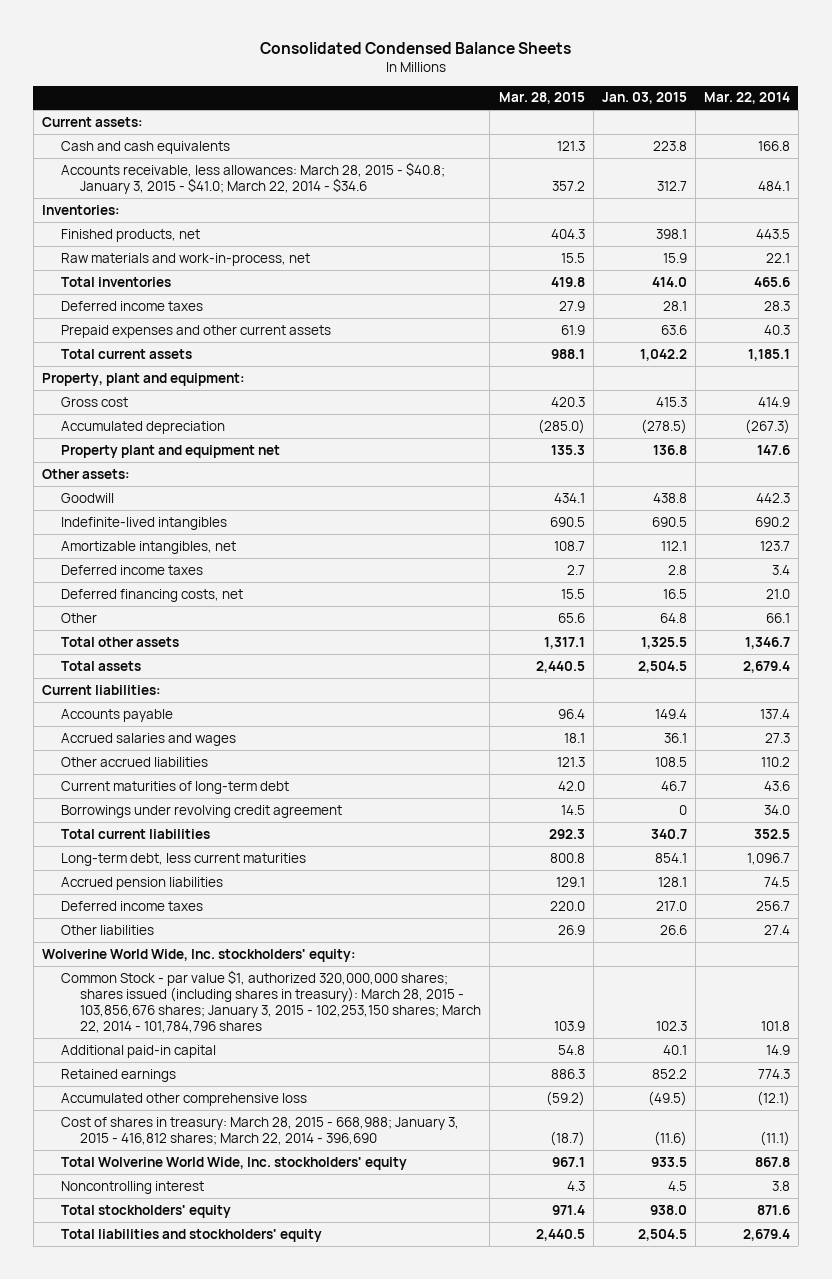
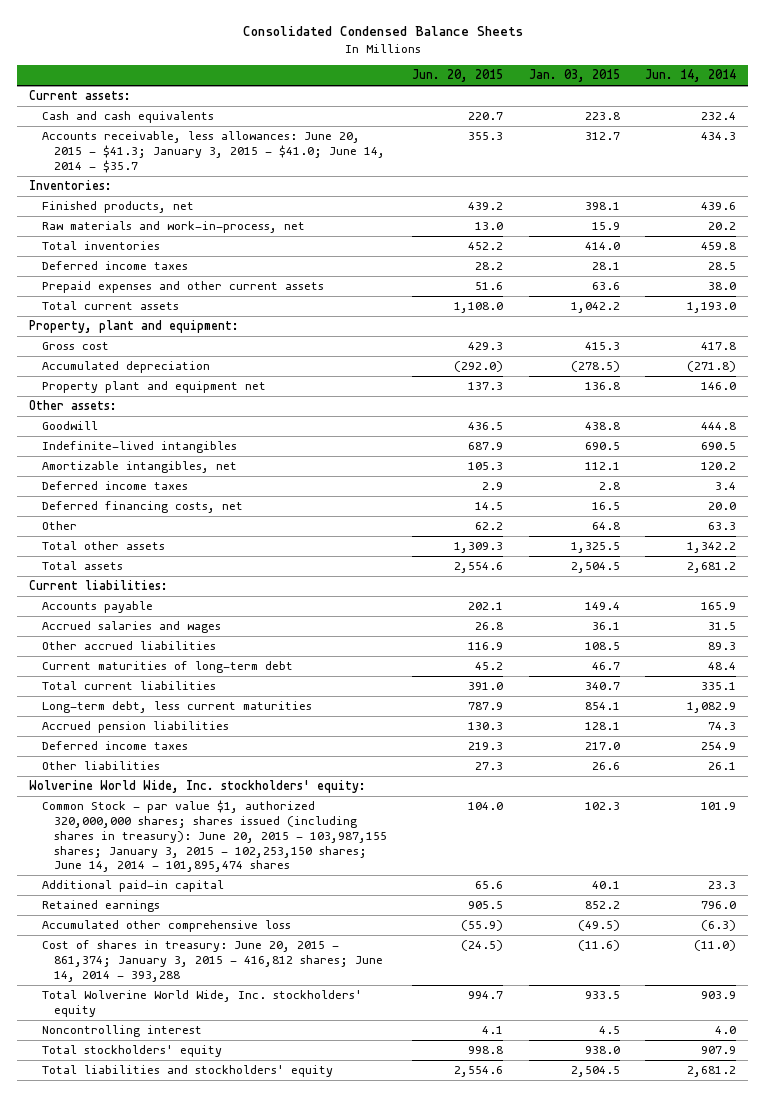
[498,92,585,105] Mar. 28, 2015 -> none
[703,92,790,105] Mar. 22, 2014 -> none
none -> [412,69,504,83] Jun. 20, 2015
none -> [644,69,736,83] Jun. 14, 2014
[61,161,446,194] Accounts receivable, less allowances: March 28, 2015 - $40.8; January 3, 2015 - $41.0; March 22, 2014 - $34.6 -> [41,131,386,173] Accounts receivable, less allowances: June 20, 2015 - $41.3; January 3, 2015 - $41.0; June 14, 2014 - $35.7
[61,804,343,818] Borrowings under revolving credit agreement -> none
[61,969,482,1033] Common Stock - par value $1, authorized 320,000,000 shares; shares issued (including shares in treasury): March 28, 2015 - 103,856,676 shares; January 3, 2015 - 102,253,150 shares; March 22, 2014 - 101,784,796 shares -> [41,800,388,873] Common Stock - par value $1, authorized 320,000,000 shares; shares issued (including shares in treasury): June 20, 2015 - 103,987,155 shares; January 3, 2015 - 102,253,150 shares; June 14, 2014 - 101,895,474 shares
[61,1116,460,1145] Cost of shares in treasury: March 28, 2015 - 668,988; January 3, 2015 - 416,812 shares; March 22, 2014 - 396,690 -> [41,940,384,982] Cost of shares in treasury: June 20, 2015 - 861,374; January 3, 2015 - 416,812 shares; June 14, 2014 - 393,288

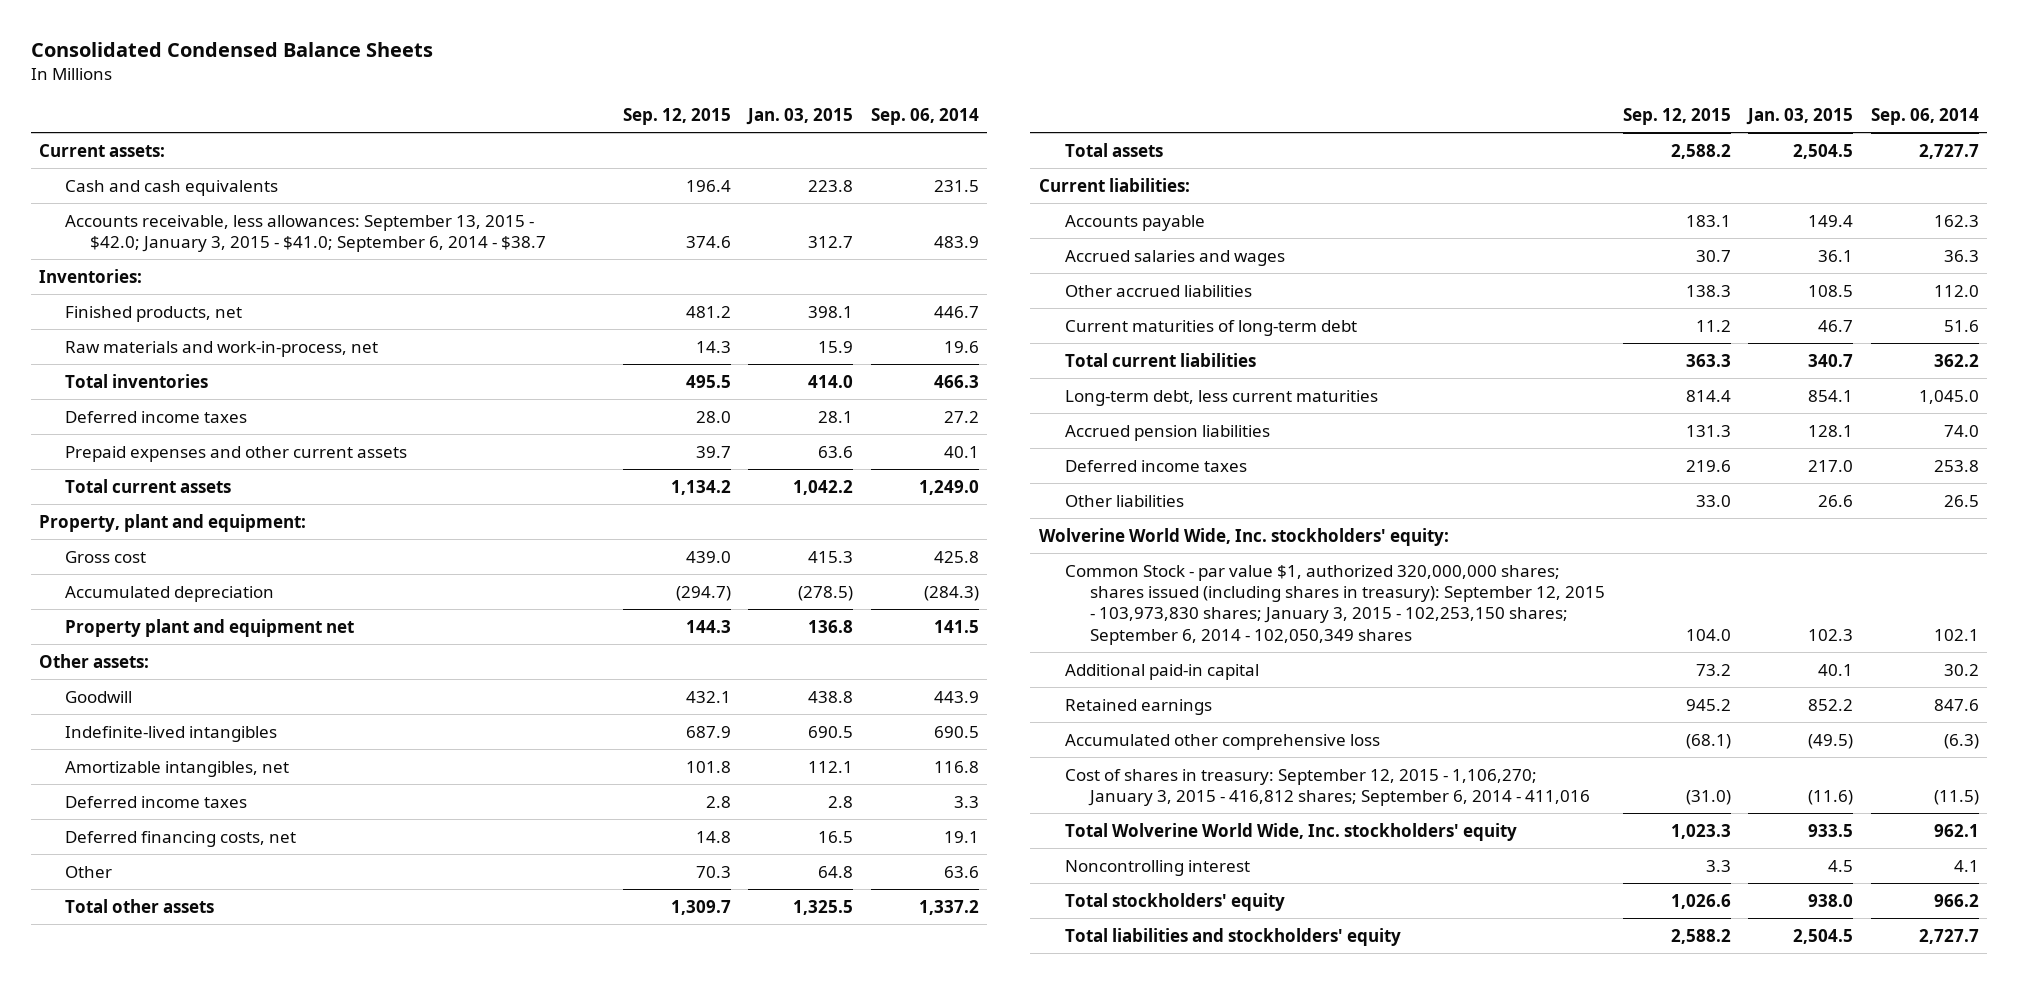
[412,69,504,83] Jun. 20, 2015 -> none
[644,69,736,83] Jun. 14, 2014 -> none
none -> [622,108,731,126] Sep. 12, 2015
none -> [870,108,979,126] Sep. 06, 2014
[41,131,386,173] Accounts receivable, less allowances: June 20, 2015 - $41.3; January 3, 2015 - $41.0; June 14, 2014 - $35.7 -> [64,214,547,252] Accounts receivable, less allowances: September 13, 2015 - $42.0; January 3, 2015 - $41.0; September 6, 2014 - $38.7
[41,800,388,873] Common Stock - par value $1, authorized 320,000,000 shares; shares issued (including shares in treasury): June 20, 2015 - 103,987,155 shares; January 3, 2015 - 102,253,150 shares; June 14, 2014 - 101,895,474 shares -> [1064,564,1606,645] Common Stock - par value $1, authorized 320,000,000 shares; shares issued (including shares in treasury): September 12, 2015 - 103,973,830 shares; January 3, 2015 - 102,253,150 shares; September 6, 2014 - 102,050,349 shares
[41,940,384,982] Cost of shares in treasury: June 20, 2015 - 861,374; January 3, 2015 - 416,812 shares; June 14, 2014 - 393,288 -> [1064,768,1591,806] Cost of shares in treasury: September 12, 2015 - 1,106,270; January 3, 2015 - 416,812 shares; September 6, 2014 - 411,016

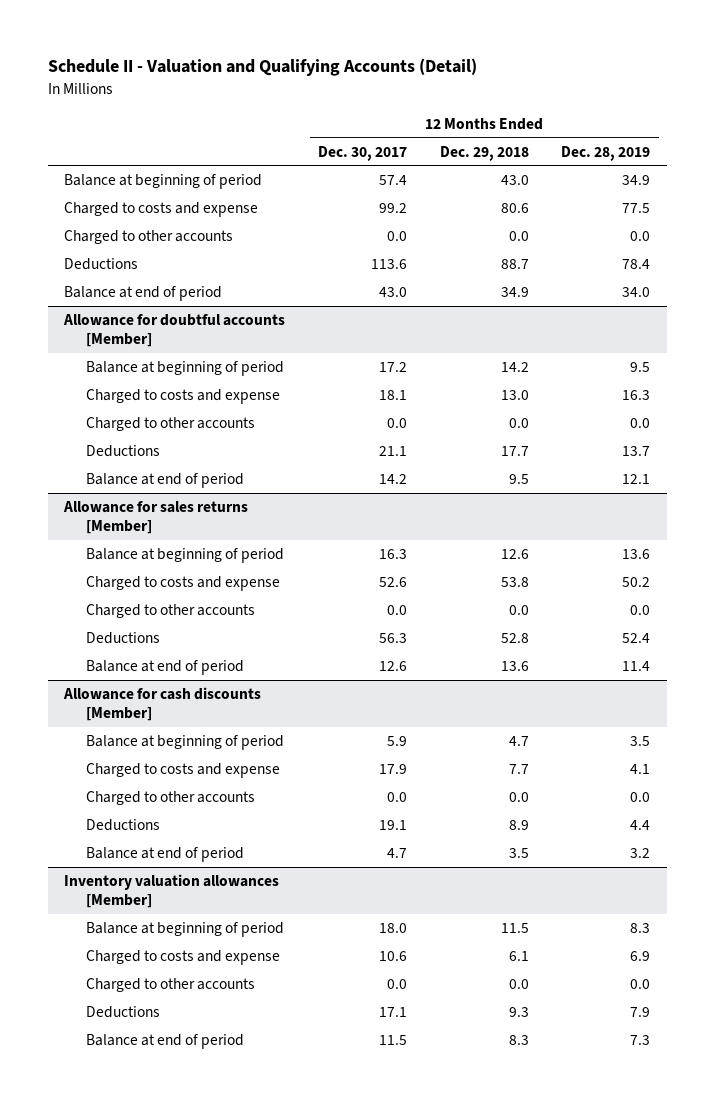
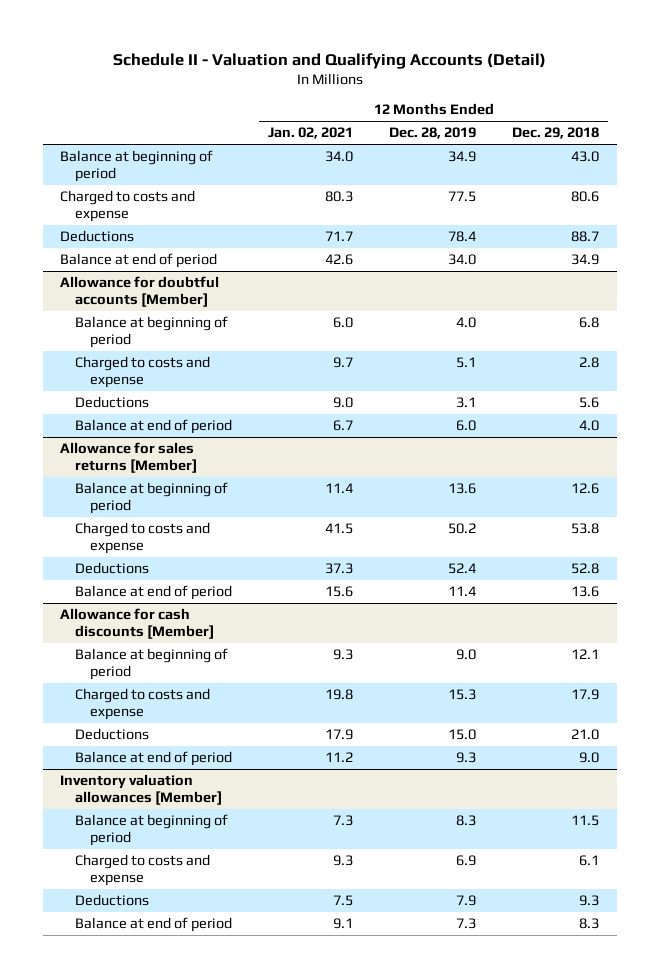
[318,145,408,161] Dec. 30, 2017 -> none
none -> [268,127,354,140] Jan. 02, 2021
[64,230,234,245] Charged to other accounts -> none
[86,417,256,432] Charged to other accounts -> none
[500,362,529,373] 14.2 -> [578,317,599,329] 6.8
[630,362,651,373] 9.5 -> [456,317,477,329] 4.0
[500,390,529,401] 13.0 -> [578,357,599,369] 2.8
[622,390,651,401] 16.3 -> [456,357,477,369] 5.1
[500,446,529,457] 17.7 -> [578,397,599,409] 5.6
[622,446,651,457] 13.7 -> [456,397,477,409] 3.1
[508,474,529,485] 9.5 -> [578,420,599,432] 4.0
[622,474,651,485] 12.1 -> [456,420,477,432] 6.0
[86,604,256,619] Charged to other accounts -> none
[86,791,256,806] Charged to other accounts -> none
[508,736,529,747] 4.7 -> [570,649,599,660] 12.1
[630,736,651,747] 3.5 -> [456,649,477,661] 9.0
[508,764,529,775] 7.7 -> [570,689,599,701] 17.9
[630,764,651,775] 4.1 -> [448,689,477,701] 15.3
[508,820,529,831] 8.9 -> [570,729,599,741] 21.0
[630,820,651,831] 4.4 -> [448,729,477,741] 15.0
[508,848,529,859] 3.5 -> [578,752,599,764] 9.0
[630,848,651,859] 3.2 -> [456,752,477,764] 9.3
[86,978,256,993] Charged to other accounts -> none

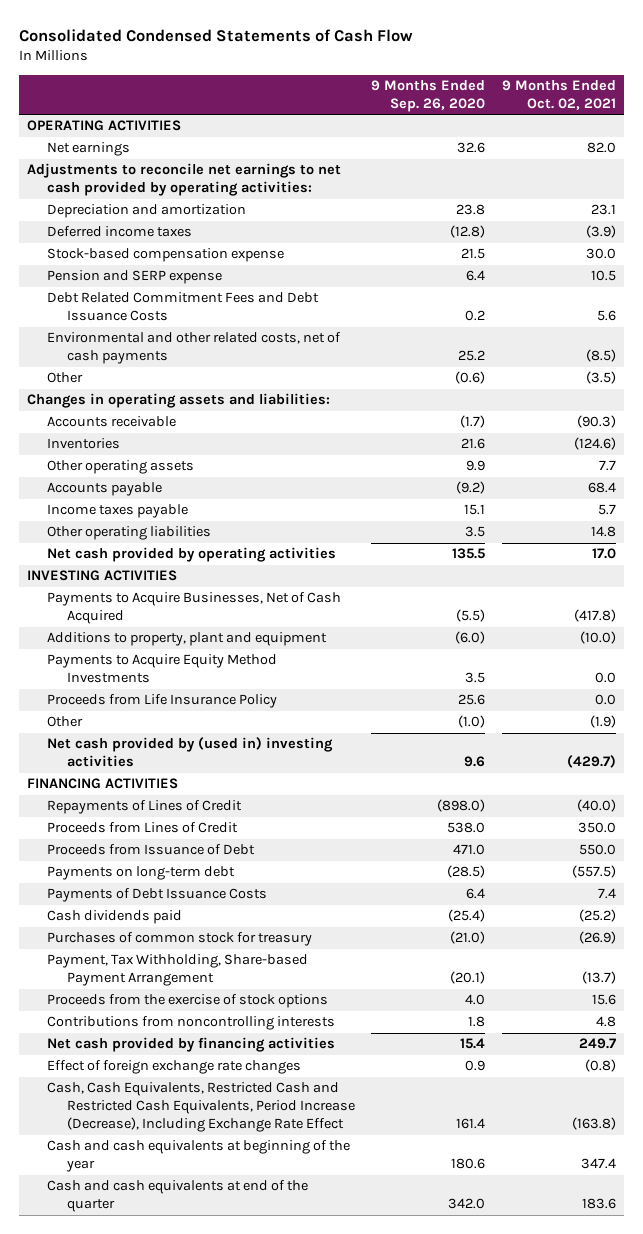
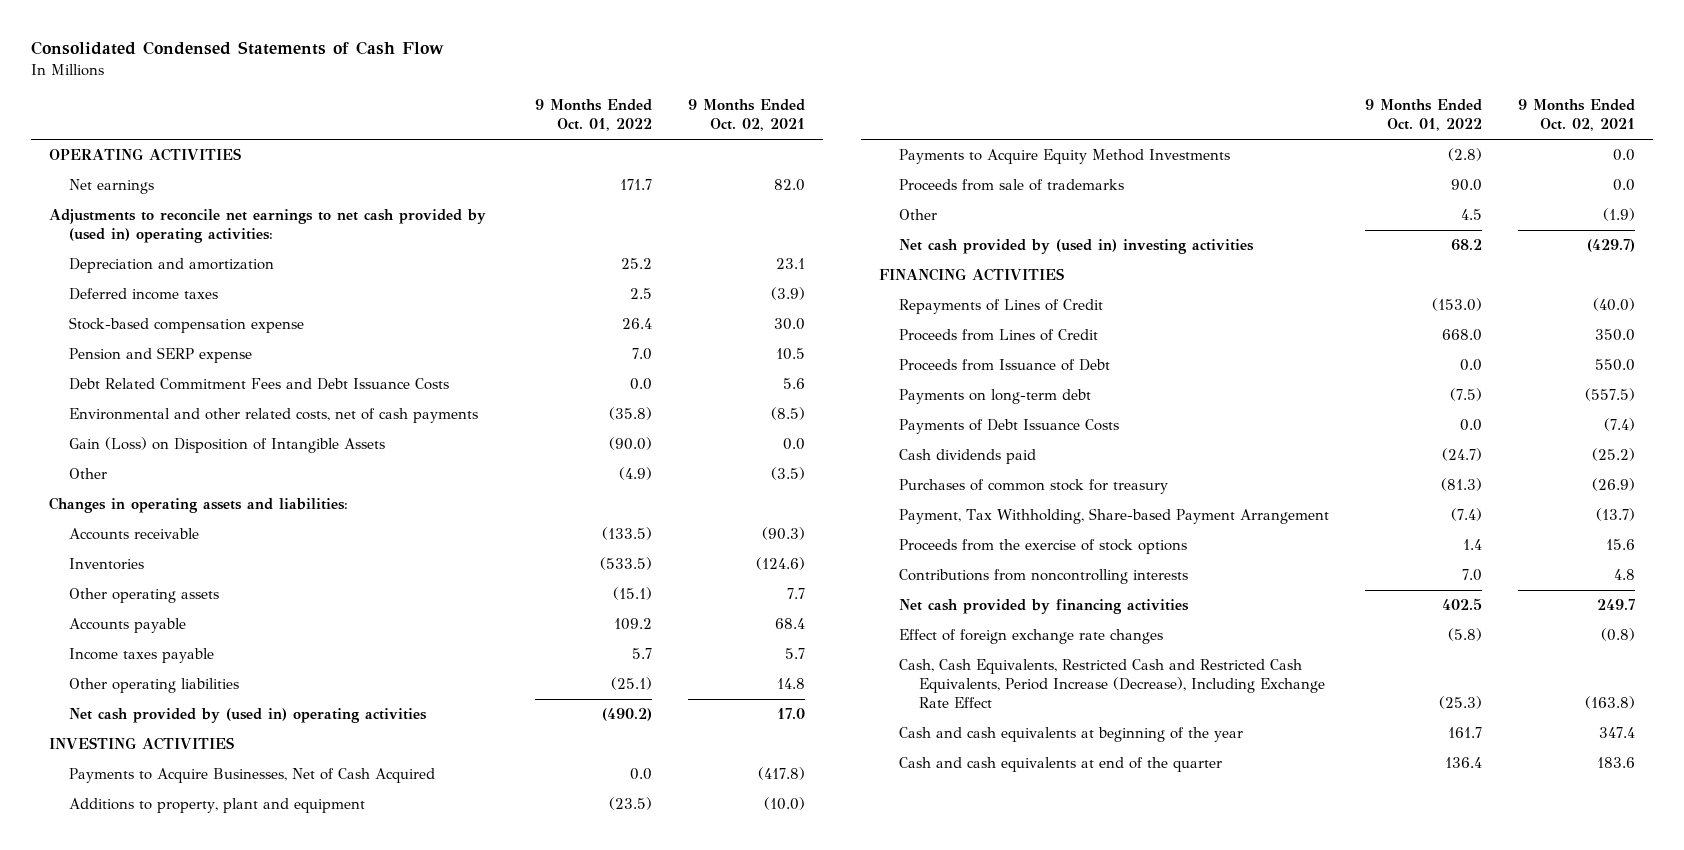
[371,79,486,112] 9 Months Ended Sep. 26, 2020 -> none
none -> [535,99,653,132] 9 Months Ended Oct. 01, 2022
[27,163,342,197] Adjustments to reconcile net earnings to net cash provided by operating activities: -> [48,209,486,244] Adjustments to reconcile net earnings to net cash provided by (used in) operating activities:
none -> [68,437,385,454] Gain (Loss) on Disposition of Intangible Assets
[46,547,336,563] Net cash provided by operating activities -> [68,708,427,724] Net cash provided by (used in) operating activities
[46,694,277,709] Proceeds from Life Insurance Policy -> none
none -> [899,179,1125,192] Proceeds from sale of trademarks
[597,888,616,900] 7.4 -> [1604,418,1636,432] (7.4)

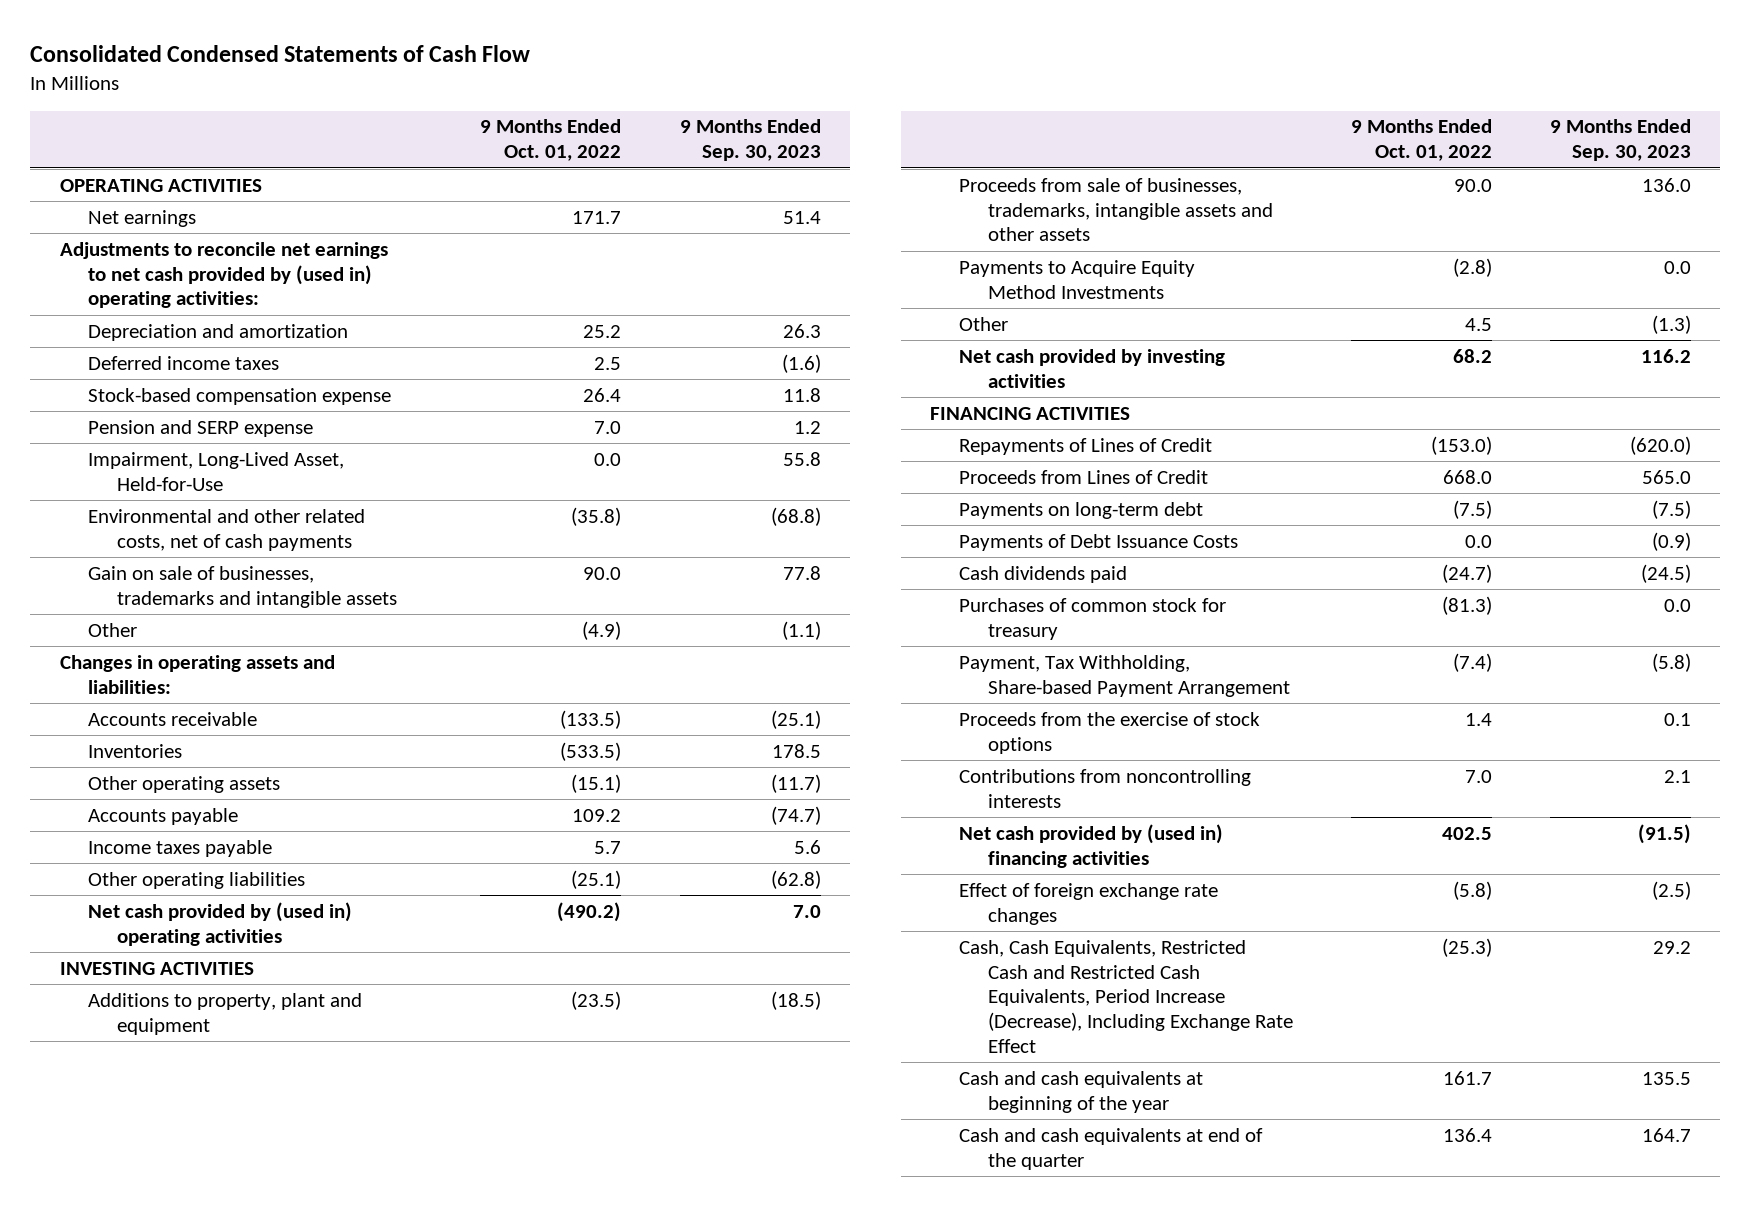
[688,99,806,132] 9 Months Ended Oct. 02, 2021 -> none
none -> [679,119,821,162] 9 Months Ended Sep. 30, 2023
[68,378,449,391] Debt Related Commitment Fees and Debt Issuance Costs -> none
none -> [88,451,345,491] Impairment, Long-Lived Asset, Held-for-Use
[68,437,385,454] Gain (Loss) on Disposition of Intangible Assets -> none
none -> [88,565,398,608] Gain on sale of businesses, trademarks and intangible assets
[68,768,435,784] Payments to Acquire Businesses, Net of Cash Acquired -> none
none -> [958,177,1273,242] Proceeds from sale of businesses, trademarks, intangible assets and other assets
[899,179,1125,192] Proceeds from sale of trademarks -> none
[899,239,1255,255] Net cash provided by (used in) investing activities -> [958,348,1225,388] Net cash provided by investing activities
[899,359,1111,372] Proceeds from Issuance of Debt -> none
[899,599,1190,615] Net cash provided by financing activities -> [958,823,1223,868] Net cash provided by (used in) financing activities

